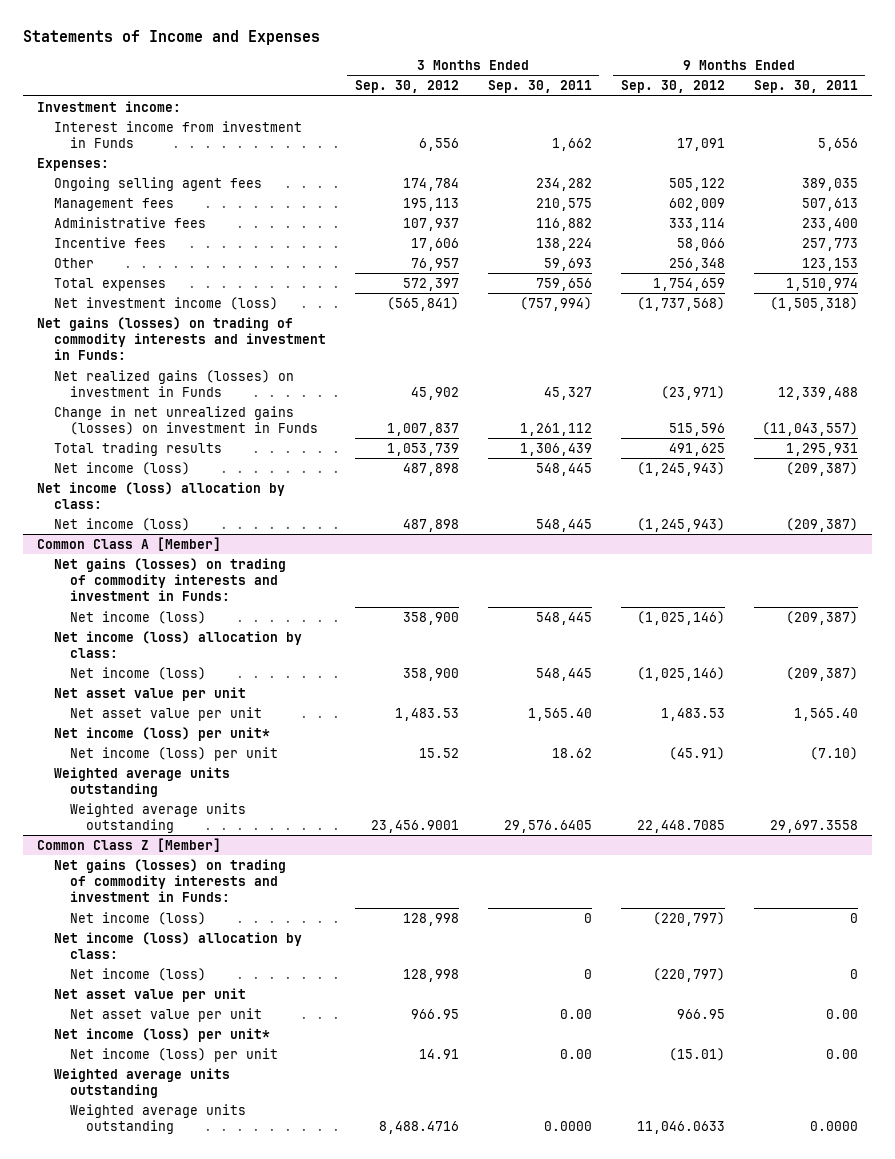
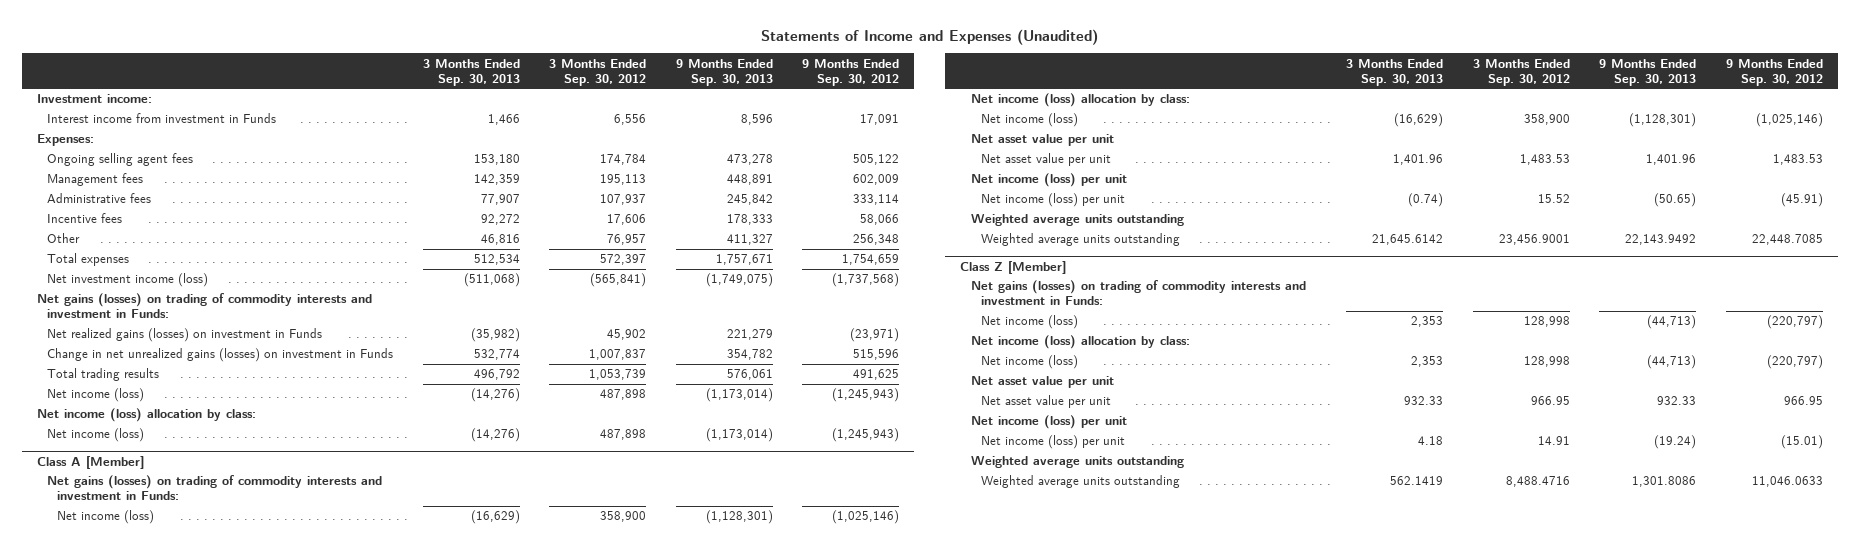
[22,30,320,46] Statements of Income and Expenses -> [760,28,1098,45] Statements of Income and Expenses (Unaudited)
[487,80,592,94] Sep. 30, 2011 -> none
[753,80,858,94] Sep. 30, 2011 -> none
none -> [422,58,520,86] 3 Months Ended Sep. 30, 2013
none -> [675,58,773,86] 9 Months Ended Sep. 30, 2013
[37,536,222,551] Common Class A [Member] -> [36,455,144,469] Class A [Member]
[53,726,270,741] Net income (loss) per unit* -> [970,173,1127,188] Net income (loss) per unit
[37,837,222,852] Common Class Z [Member] -> [960,260,1067,274] Class Z [Member]
[53,1027,270,1042] Net income (loss) per unit* -> [970,415,1127,430] Net income (loss) per unit

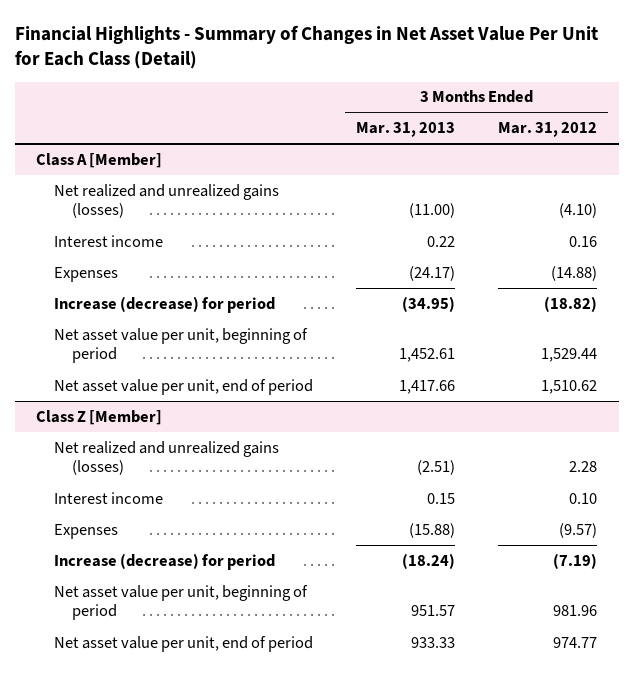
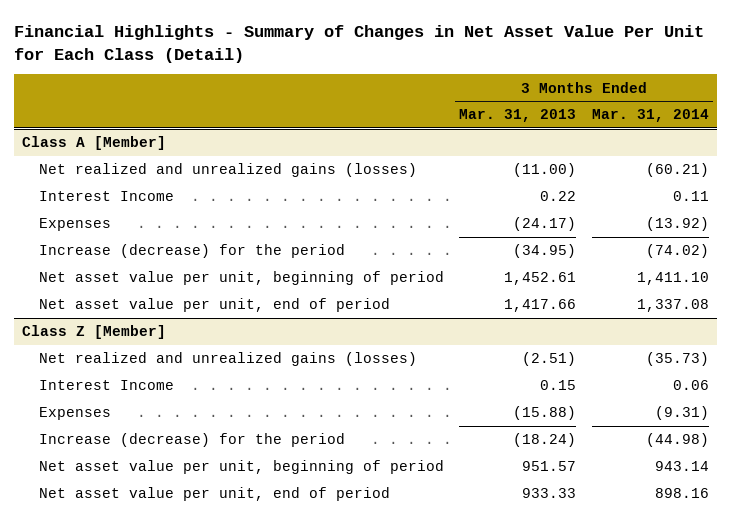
[498,122,598,138] Mar. 31, 2012 -> none
none -> [592,109,710,123] Mar. 31, 2014
[54,234,164,247] Interest income -> [38,191,174,202] Interest Income
[54,295,276,313] Increase (decrease) for period -> [38,244,345,259] Increase (decrease) for the period
[54,491,164,504] Interest income -> [38,380,174,391] Interest Income
[54,552,276,570] Increase (decrease) for period -> [38,433,345,448] Increase (decrease) for the period

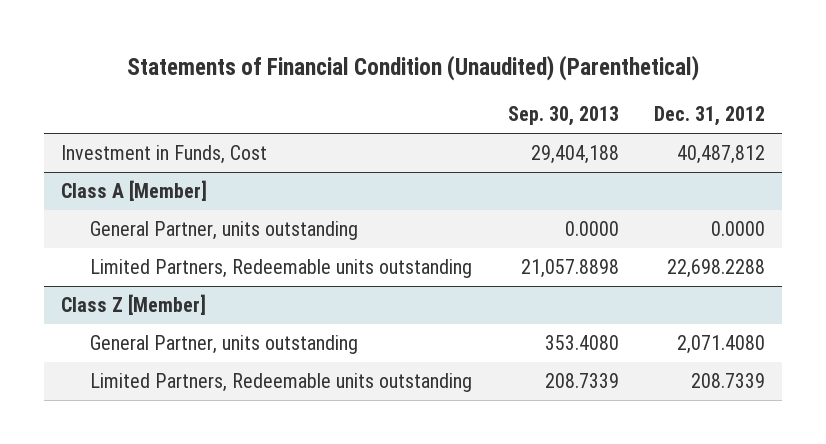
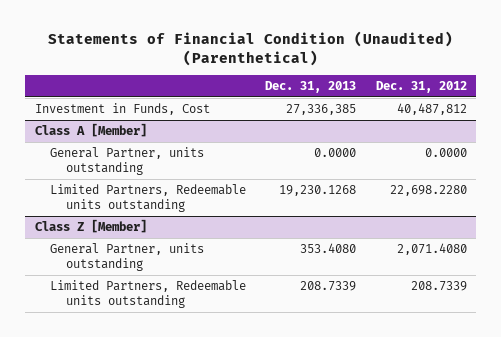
[507,105,619,126] Sep. 30, 2013 -> none
none -> [265,81,357,94] Dec. 31, 2013
[666,259,765,279] 22,698.2288 -> [389,185,467,197] 22,698.2280

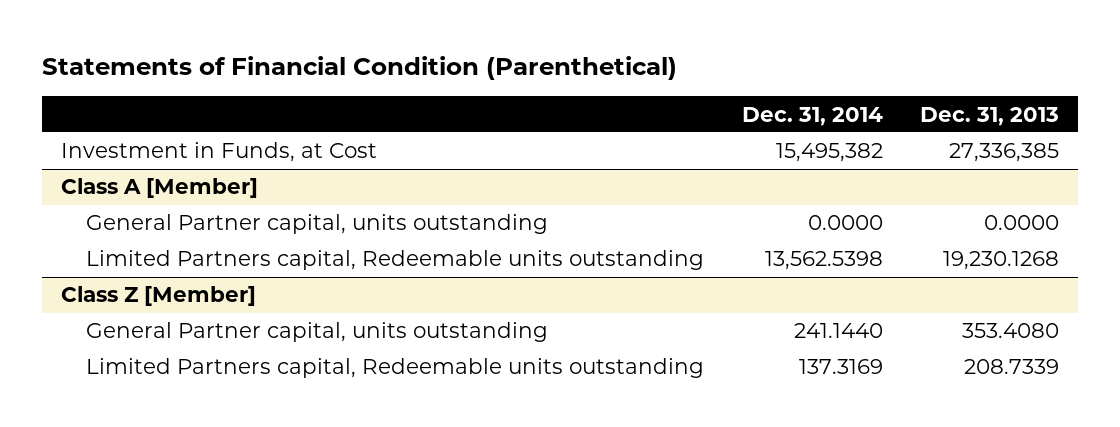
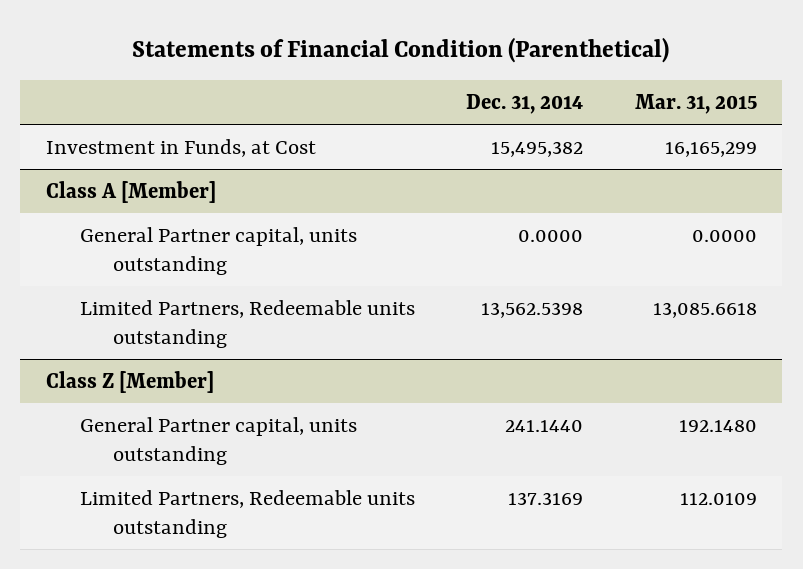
[920,106,1060,126] Dec. 31, 2013 -> none
none -> [634,94,757,115] Mar. 31, 2015
[85,250,704,271] Limited Partners capital, Redeemable units outstanding -> [79,299,415,348] Limited Partners, Redeemable units outstanding
[85,358,704,379] Limited Partners capital, Redeemable units outstanding -> [79,489,415,538] Limited Partners, Redeemable units outstanding

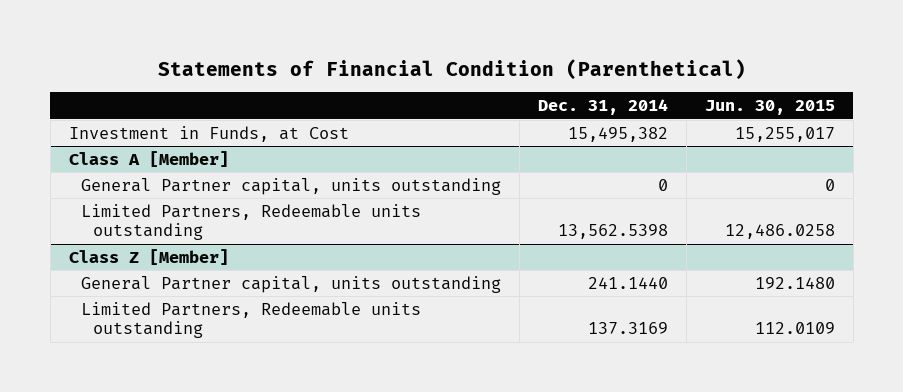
[634,94,757,115] Mar. 31, 2015 -> none
none -> [704,100,835,116] Jun. 30, 2015
[518,229,584,242] 0.0000 -> [657,178,668,191] 0

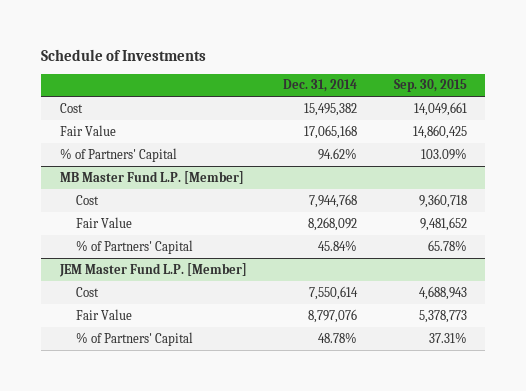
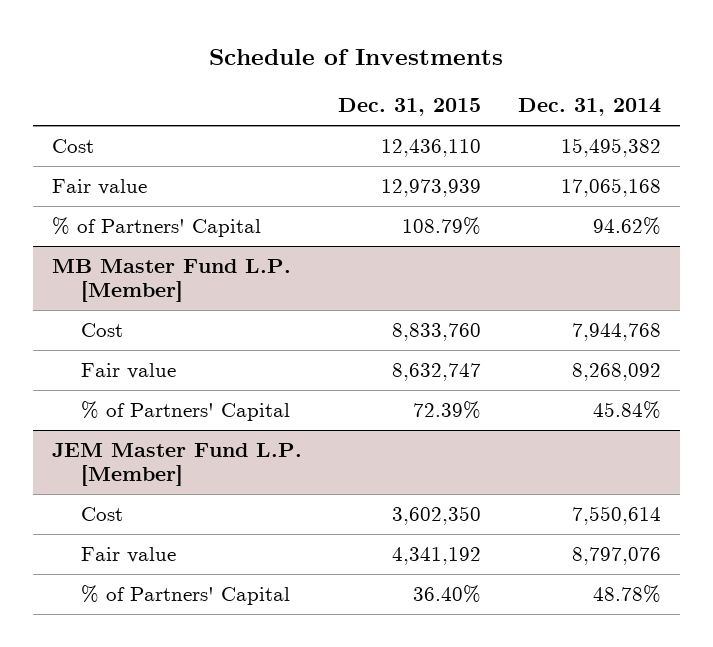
[393,79,467,93] Sep. 30, 2015 -> none
none -> [338,98,482,117] Dec. 31, 2015
[59,124,116,136] Fair Value -> [51,179,147,196] Fair value
[76,216,133,228] Fair Value -> [81,363,177,380] Fair value
[76,308,133,320] Fair Value -> [81,547,177,564] Fair value

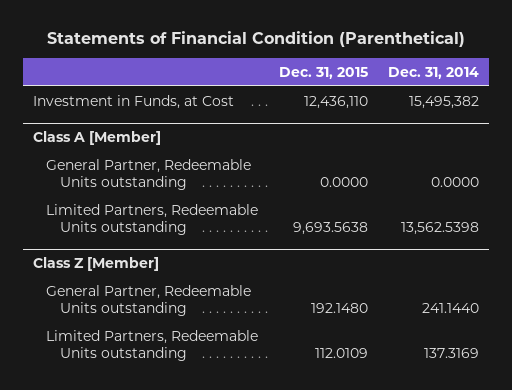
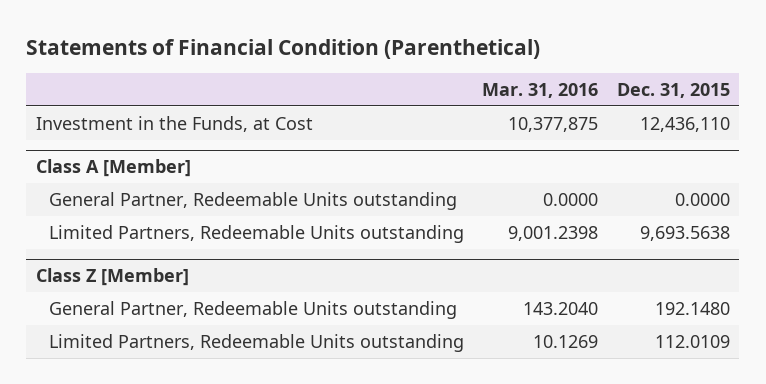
[387,66,479,79] Dec. 31, 2014 -> none
none -> [482,82,599,98] Mar. 31, 2016
[32,94,234,109] Investment in Funds, at Cost -> [35,115,313,132] Investment in the Funds, at Cost

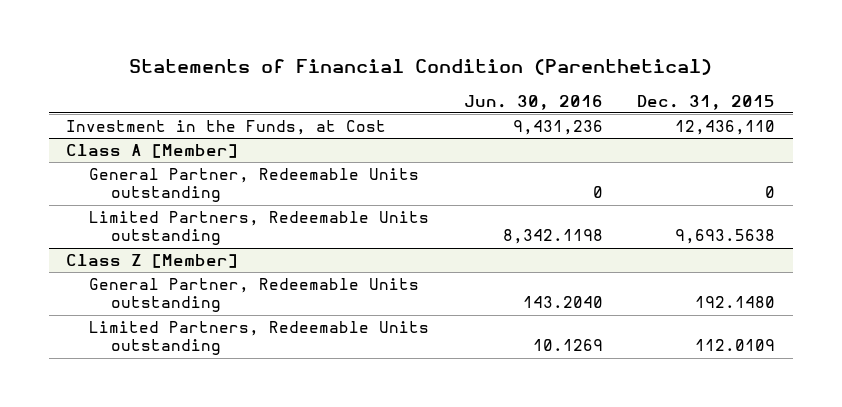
[482,82,599,98] Mar. 31, 2016 -> none
none -> [463,94,603,110] Jun. 30, 2016
[674,192,730,206] 0.0000 -> [765,186,776,199] 0

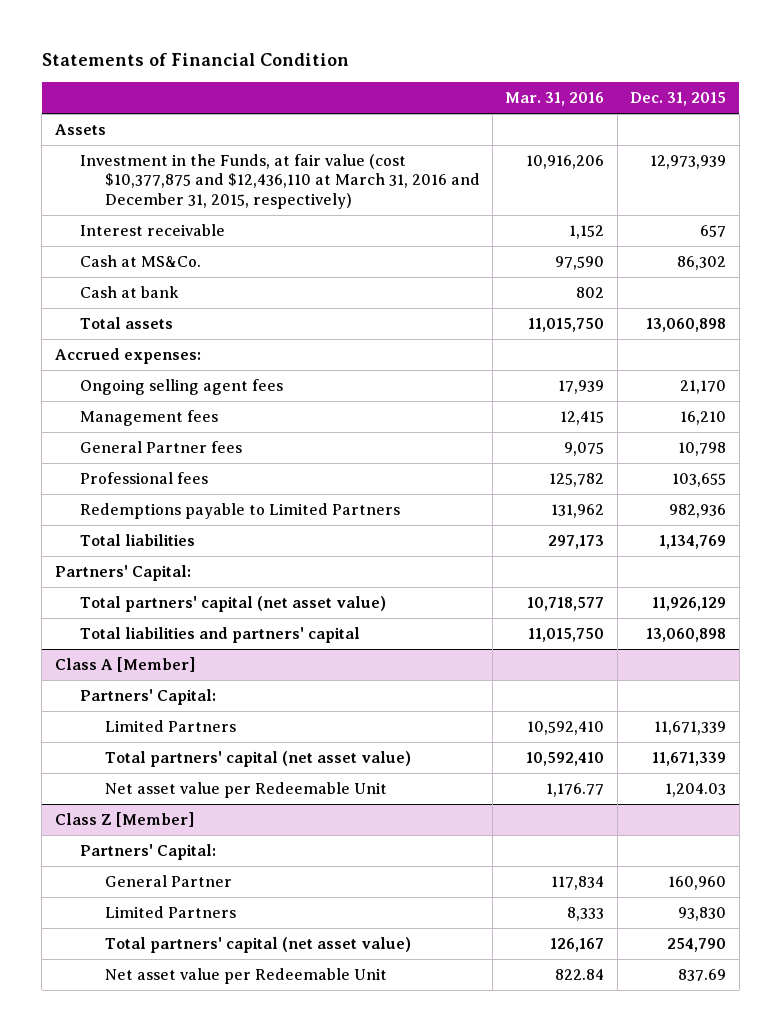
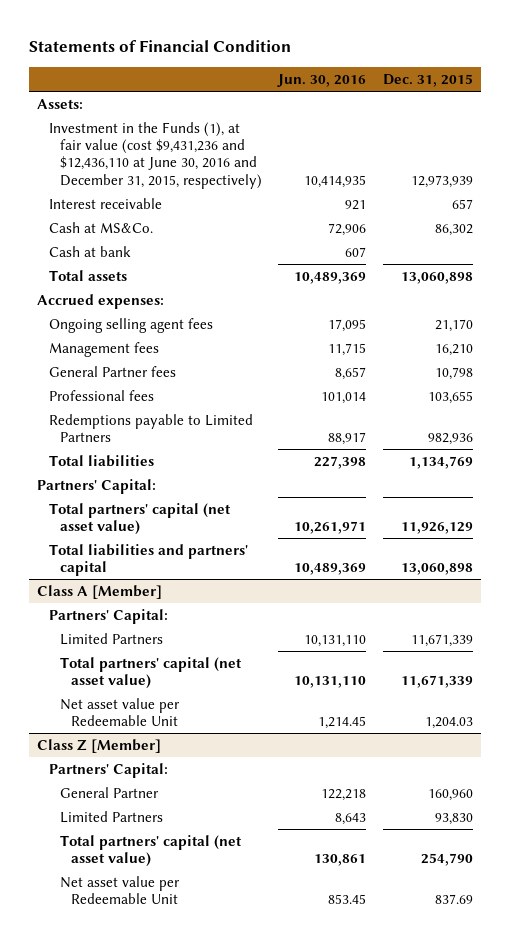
[505,92,605,107] Mar. 31, 2016 -> none
none -> [277,74,367,88] Jun. 30, 2016
[54,123,106,135] Assets -> [37,98,84,109] Assets:
[79,153,480,209] Investment in the Funds, at fair value (cost $10,377,875 and $12,436,110 at March 31, 2016 and December 31, 2015, respectively) -> [48,121,263,189] Investment in the Funds (1), at fair value (cost $9,431,236 and $12,436,110 at June 30, 2016 and December 31, 2015, respectively)

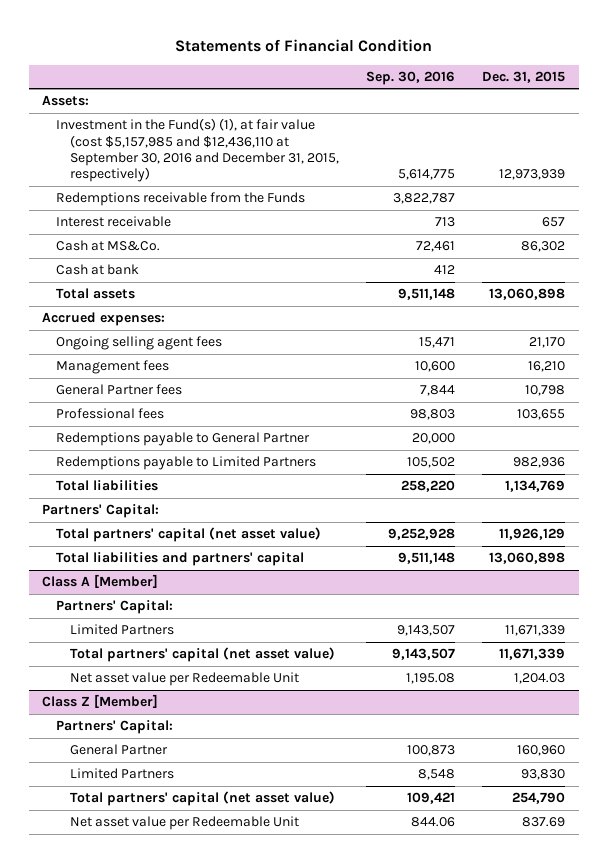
[277,74,367,88] Jun. 30, 2016 -> none
none -> [365,70,455,85] Sep. 30, 2016
[48,121,263,189] Investment in the Funds (1), at fair value (cost $9,431,236 and $12,436,110 at June 30, 2016 and December 31, 2015, respectively) -> [56,118,339,183] Investment in the Fund(s) (1), at fair value (cost $5,157,985 and $12,436,110 at September 30, 2016 and December 31, 2015, respectively)
none -> [56,192,306,207] Redemptions receivable from the Funds
none -> [56,432,311,447] Redemptions payable to General Partner

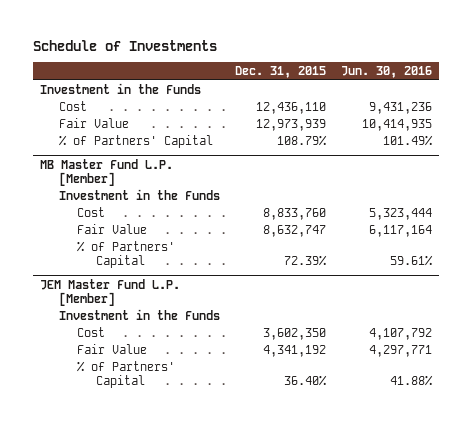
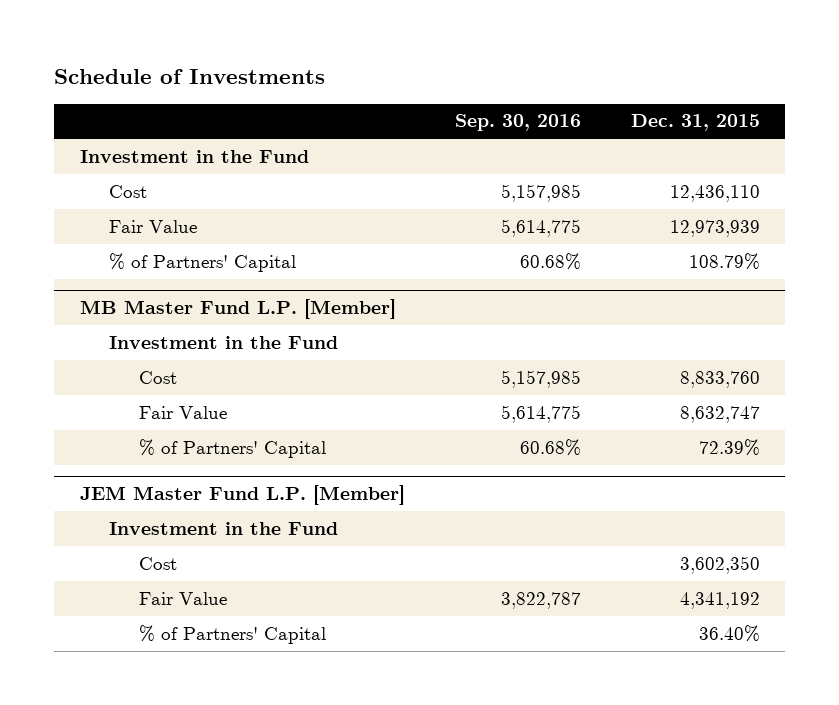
[340,66,432,79] Jun. 30, 2016 -> none
none -> [454,114,581,132] Sep. 30, 2016
[40,82,202,94] Investment in the Funds -> [79,149,309,163] Investment in the Fund
[58,188,220,200] Investment in the Funds -> [109,335,339,349] Investment in the Fund
[58,308,220,320] Investment in the Funds -> [109,521,339,535] Investment in the Fund

